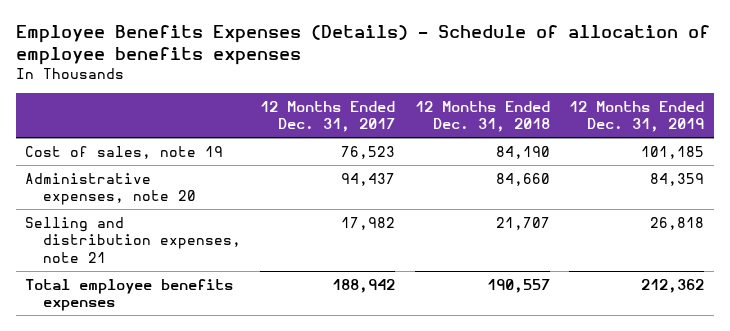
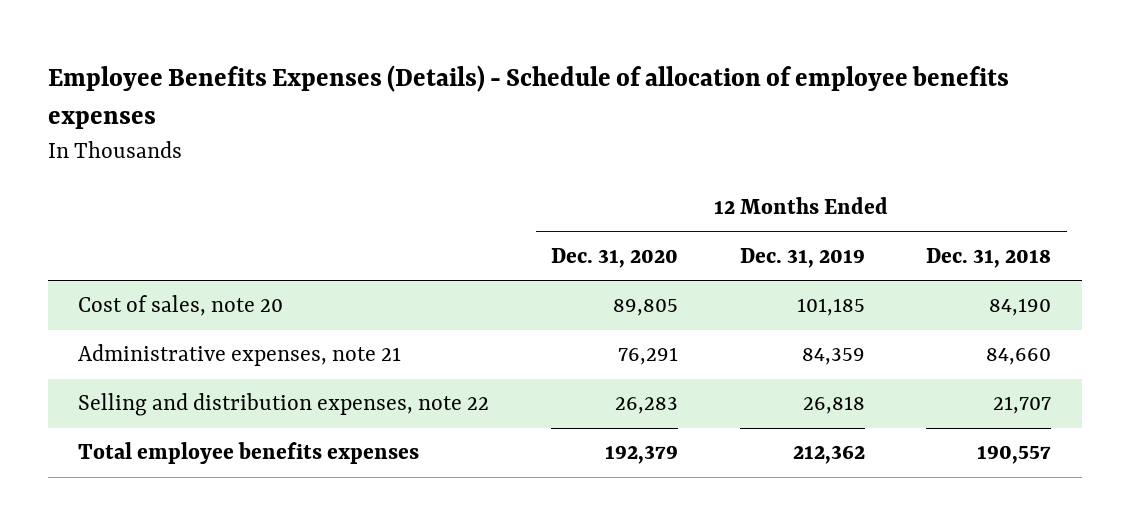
[260,100,396,133] 12 Months Ended Dec. 31, 2017 -> none
none -> [551,247,679,268] Dec. 31, 2020
[25,145,224,159] Cost of sales, note 19 -> [78,295,284,317] Cost of sales, note 20
[25,172,197,206] Administrative expenses, note 20 -> [78,344,402,367] Administrative expenses, note 21
[25,216,242,263] Selling and distribution expenses, note 21 -> [78,393,490,417] Selling and distribution expenses, note 22

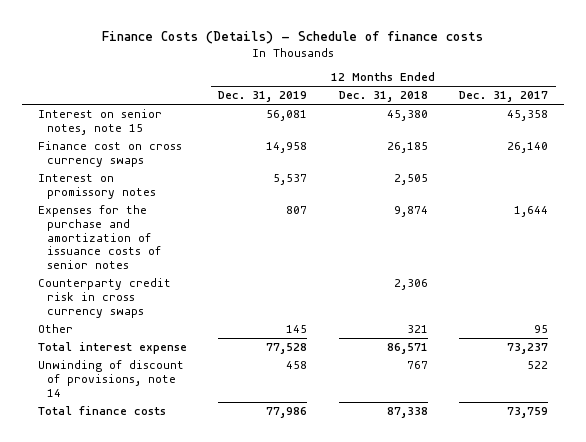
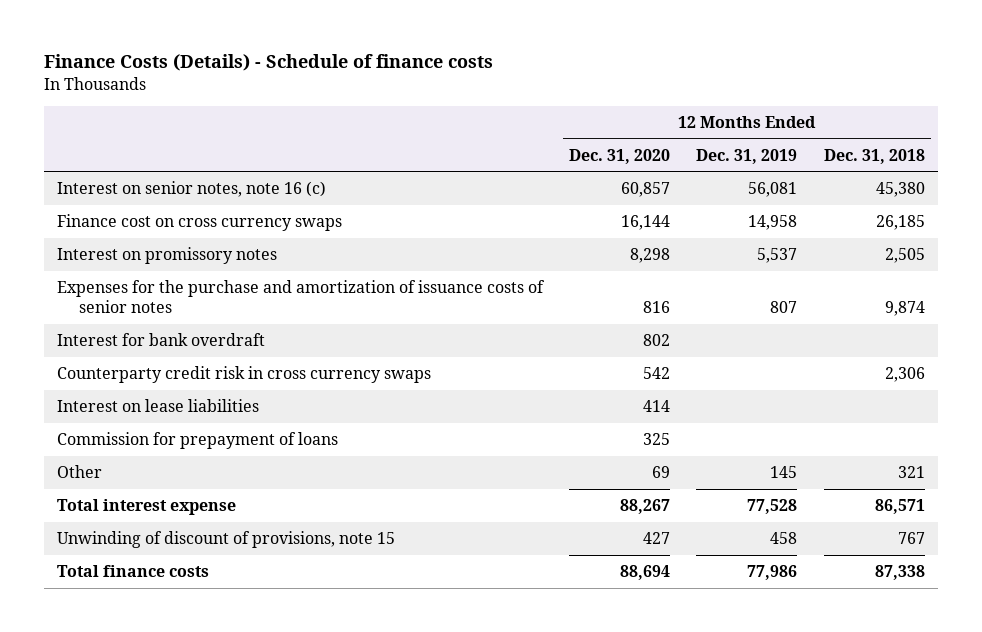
[459,91,549,103] Dec. 31, 2017 -> none
none -> [569,148,671,164] Dec. 31, 2020
[38,109,163,135] Interest on senior notes, note 15 -> [56,181,326,198] Interest on senior notes, note 16 (c)
none -> [56,333,265,347] Interest for bank overdraft
none -> [56,399,259,413] Interest on lease liabilities
none -> [56,432,338,450] Commission for prepayment of loans
[38,360,185,397] Unwinding of discount of provisions, note 14 -> [56,531,395,549] Unwinding of discount of provisions, note 15

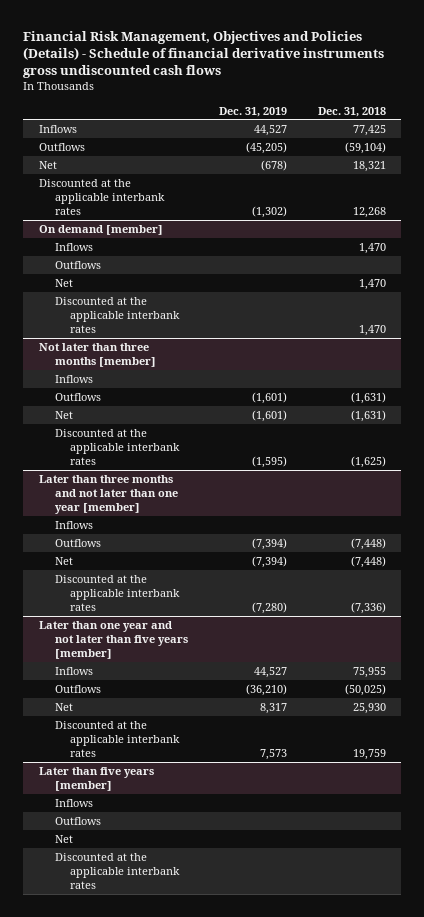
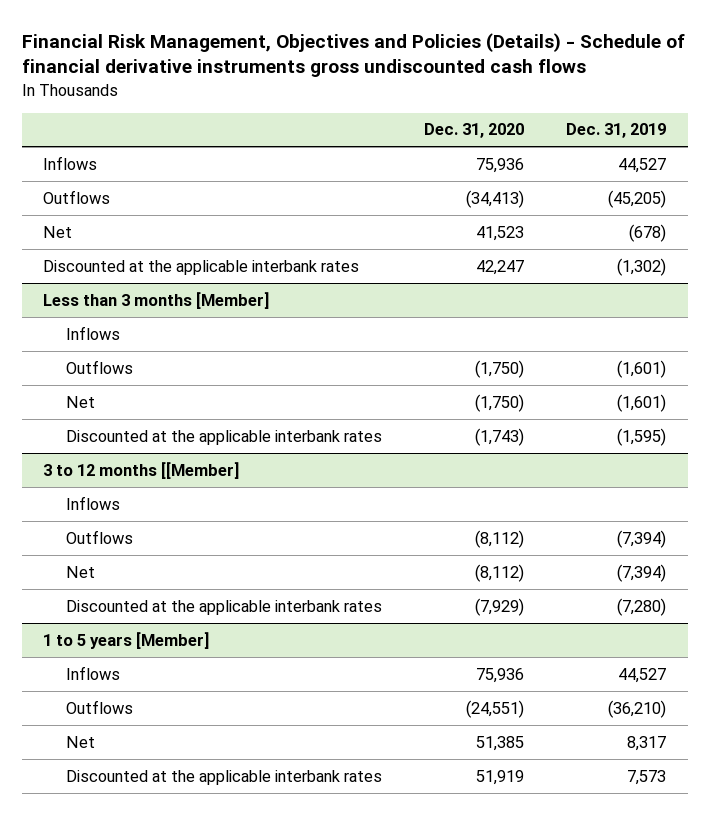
[317,106,386,117] Dec. 31, 2018 -> none
none -> [424,123,525,139] Dec. 31, 2020
[54,242,93,251] Inflows -> none
[54,260,101,269] Outflows -> none
[54,278,73,287] Net -> none
[54,296,181,333] Discounted at the applicable interbank rates -> none
[38,342,156,367] Not later than three months [member] -> none
[38,224,163,235] On demand [member] -> [42,291,270,309] Less than 3 months [Member]
[38,474,178,514] Later than three months and not later than one year [member] -> none
none -> [42,461,240,479] 3 to 12 months [[Member]
[38,620,188,659] Later than one year and not later than five years [member] -> none
none -> [42,631,210,649] 1 to 5 years [Member]
[38,766,154,791] Later than five years [member] -> none
[54,798,93,807] Inflows -> none
[54,816,101,825] Outflows -> none
[54,834,73,843] Net -> none
[54,852,181,889] Discounted at the applicable interbank rates -> none

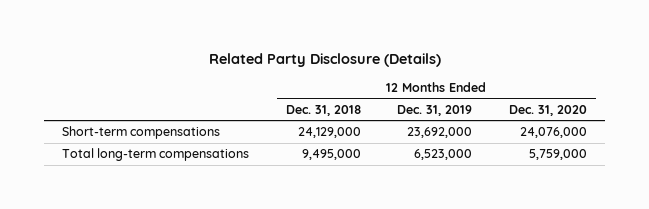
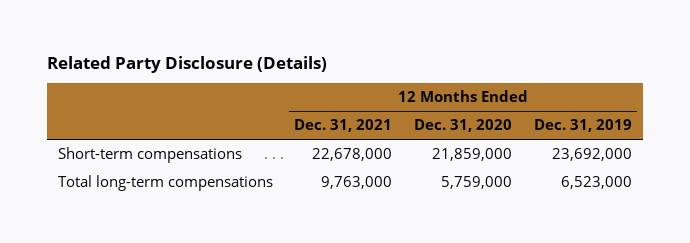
[285,104,361,116] Dec. 31, 2018 -> none
none -> [294,119,393,133] Dec. 31, 2021
[519,127,587,139] 24,076,000 -> [432,147,513,161] 21,859,000

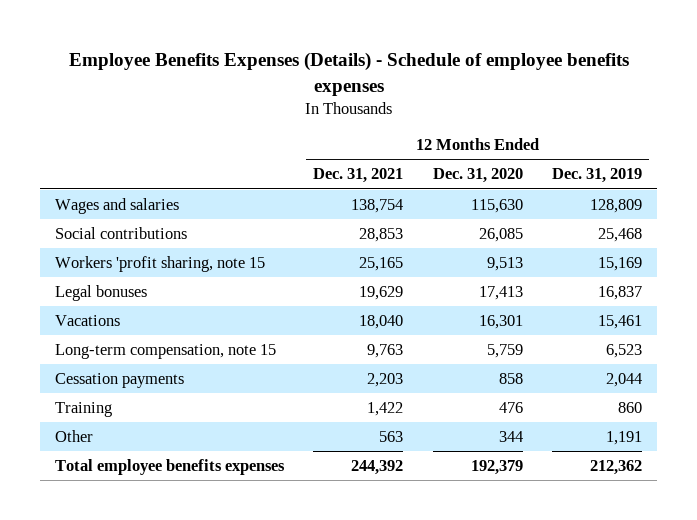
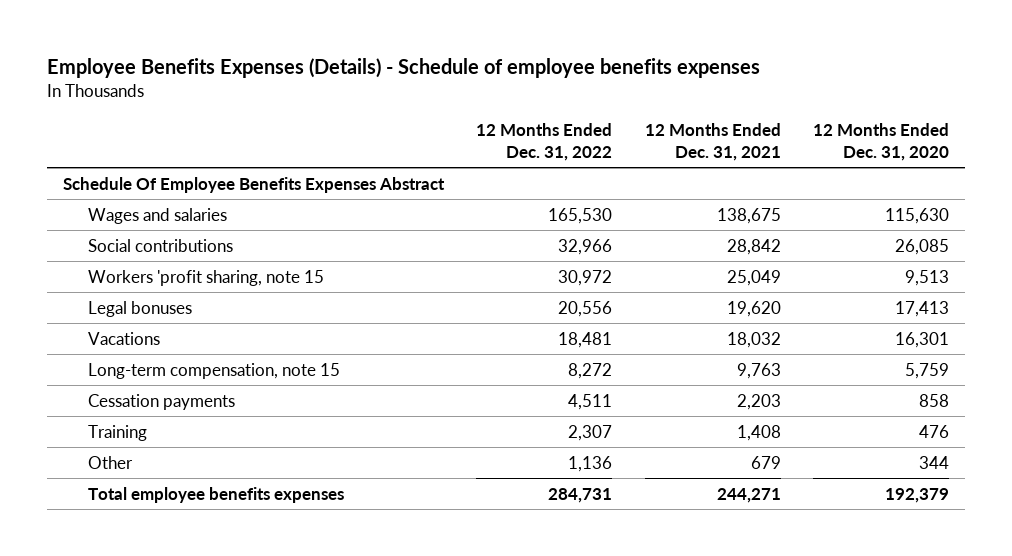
[552,168,643,184] Dec. 31, 2019 -> none
none -> [476,122,613,161] 12 Months Ended Dec. 31, 2022
none -> [63,176,446,193] Schedule Of Employee Benefits Expenses Abstract
[351,198,404,213] 138,754 -> [716,207,781,224] 138,675
[359,227,404,242] 28,853 -> [726,238,781,255] 28,842
[359,256,404,271] 25,165 -> [726,269,781,286] 25,049
[359,285,404,300] 19,629 -> [726,300,781,317] 19,620
[359,314,404,329] 18,040 -> [726,331,781,348] 18,032
[367,401,404,416] 1,422 -> [736,424,781,441] 1,408
[379,430,404,442] 563 -> [750,455,781,469] 679
[351,459,404,475] 244,392 -> [716,487,781,503] 244,271

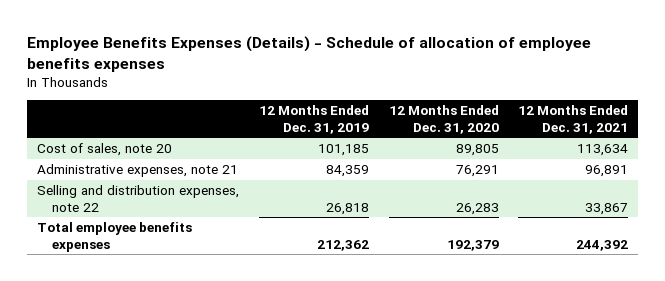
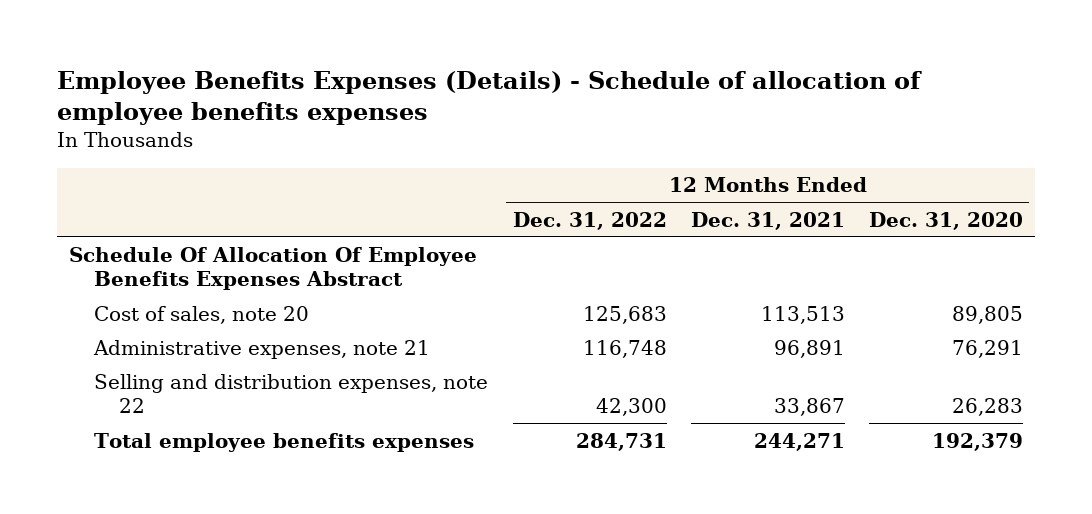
[258,105,369,134] 12 Months Ended Dec. 31, 2019 -> none
none -> [512,211,667,230] Dec. 31, 2022
none -> [69,246,478,290] Schedule Of Allocation Of Employee Benefits Expenses Abstract
[577,144,629,157] 113,634 -> [760,305,845,324] 113,513
[576,239,629,251] 244,392 -> [753,432,845,451] 244,271

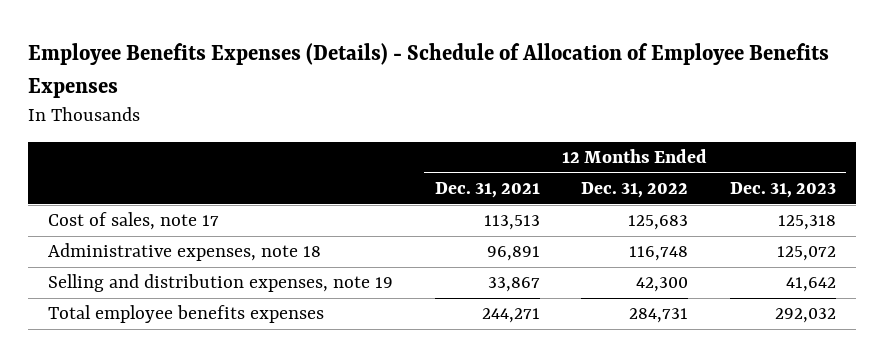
[57,70,923,126] Employee Benefits Expenses (Details) - Schedule of allocation of employee benefits expenses -> [27,43,829,98] Employee Benefits Expenses (Details) - Schedule of Allocation of Employee Benefits Expenses
[868,211,1023,230] Dec. 31, 2020 -> none
none -> [729,182,836,199] Dec. 31, 2023
[69,246,478,290] Schedule Of Allocation Of Employee Benefits Expenses Abstract -> none
[94,305,310,324] Cost of sales, note 20 -> [48,212,220,231] Cost of sales, note 17
[93,339,431,359] Administrative expenses, note 21 -> [48,243,322,262] Administrative expenses, note 18
[94,373,489,413] Selling and distribution expenses, note 22 -> [48,274,394,293] Selling and distribution expenses, note 19

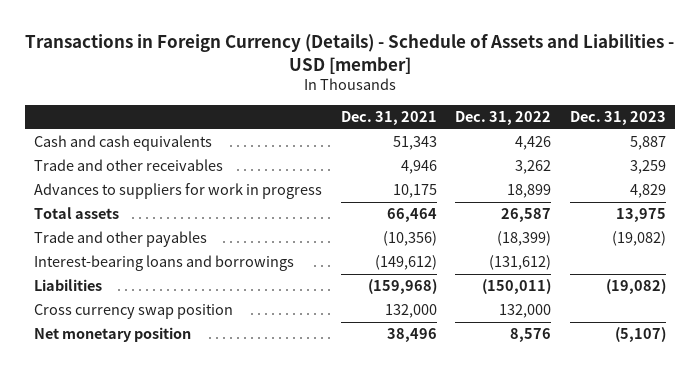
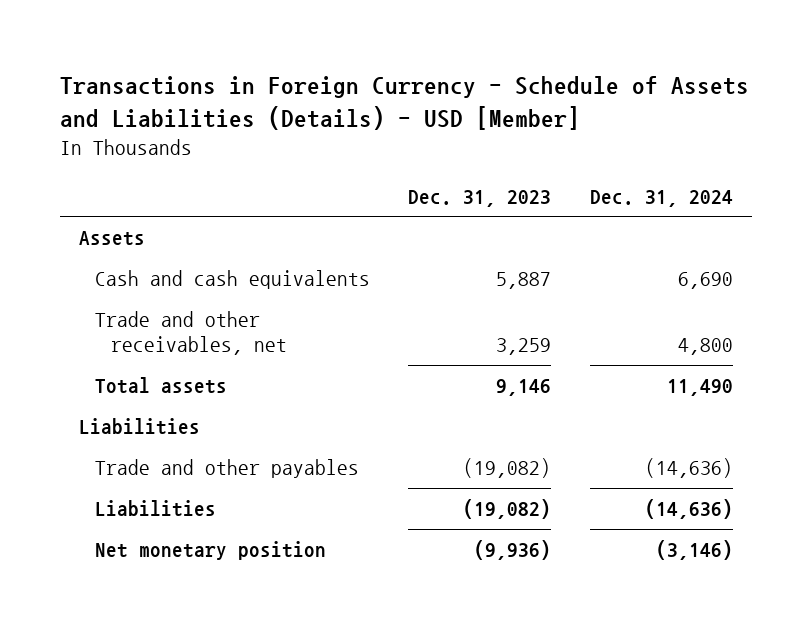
[25,33,675,74] Transactions in Foreign Currency (Details) - Schedule of Assets and Liabilities - USD [member] -> [60,75,750,130] Transactions in Foreign Currency - Schedule of Assets and Liabilities (Details) - USD [Member]
[340,111,437,126] Dec. 31, 2021 -> none
[455,111,552,126] Dec. 31, 2022 -> none
none -> [589,189,733,207] Dec. 31, 2024
none -> [79,231,146,247] Assets
[34,183,323,200] Advances to suppliers for work in progress -> none
[34,159,224,172] Trade and other receivables -> [95,311,287,356] Trade and other receivables, net
[615,208,666,223] 13,975 -> [496,379,552,397] 9,146
none -> [79,418,201,436] Liabilities
[34,255,295,272] Interest-bearing loans and borrowings -> none
[34,304,234,320] Cross currency swap position -> none
[614,327,666,343] (5,107) -> [474,540,552,561] (9,936)

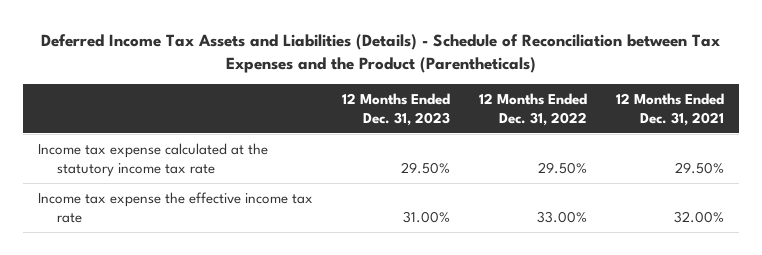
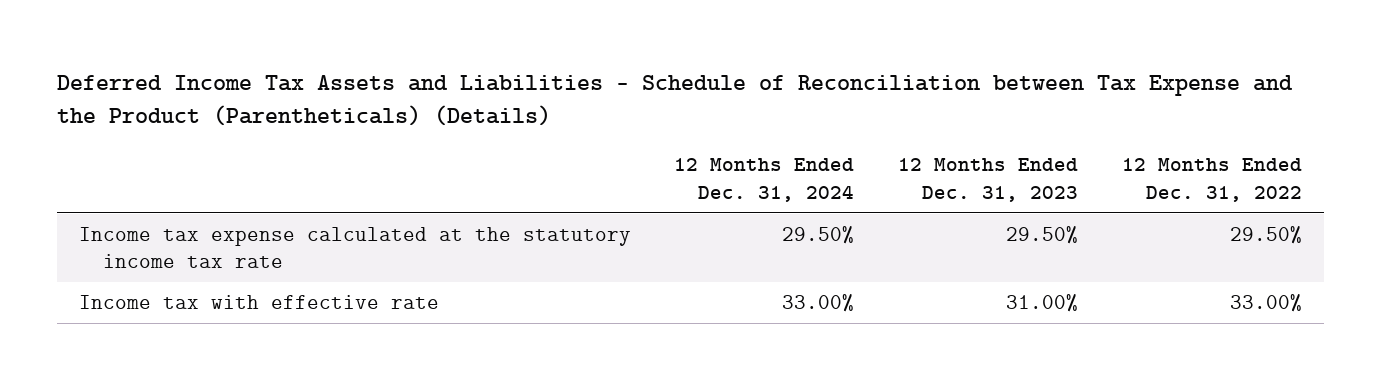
[40,33,720,73] Deferred Income Tax Assets and Liabilities (Details) - Schedule of Reconciliation between Tax Expenses and the Product (Parentheticals) -> [56,74,1293,126] Deferred Income Tax Assets and Liabilities - Schedule of Reconciliation between Tax Expense and the Product (Parentheticals) (Details)
[615,92,724,126] 12 Months Ended Dec. 31, 2021 -> none
none -> [674,158,855,202] 12 Months Ended Dec. 31, 2024
[37,192,313,223] Income tax expense the effective income tax rate -> [78,295,439,310] Income tax with effective rate

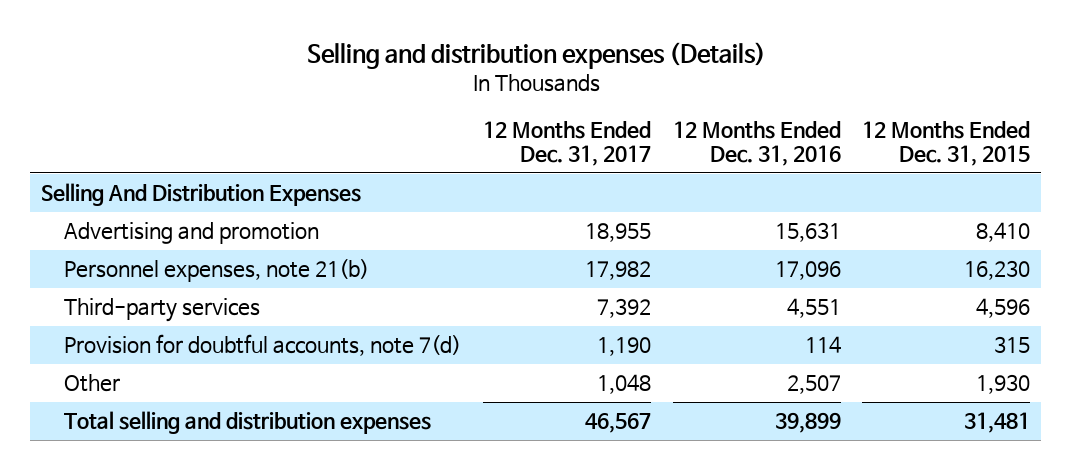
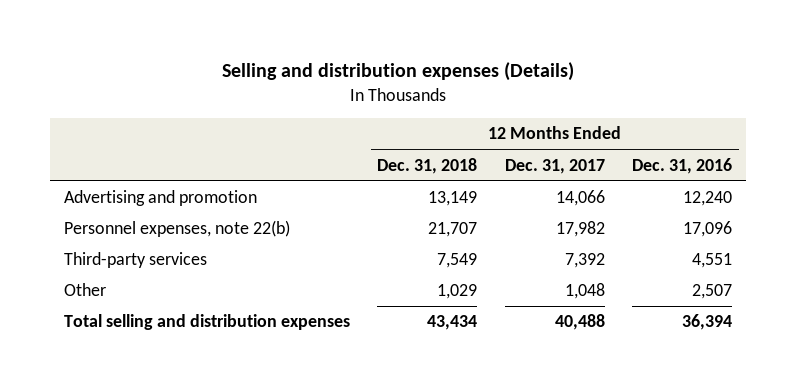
[862,120,1031,167] 12 Months Ended Dec. 31, 2015 -> none
none -> [377,157,478,174] Dec. 31, 2018
[40,183,361,207] Selling And Distribution Expenses -> none
[584,223,651,243] 18,955 -> [555,190,605,207] 14,066
[774,222,841,243] 15,631 -> [683,191,733,207] 12,240
[64,259,370,283] Personnel expenses, note 21(b) -> [63,220,290,238] Personnel expenses, note 22(b)
[64,334,462,357] Provision for doubtful accounts, note 7(d) -> none
[584,413,651,434] 46,567 -> [554,314,605,331] 40,488
[774,412,841,434] 39,899 -> [682,314,733,331] 36,394

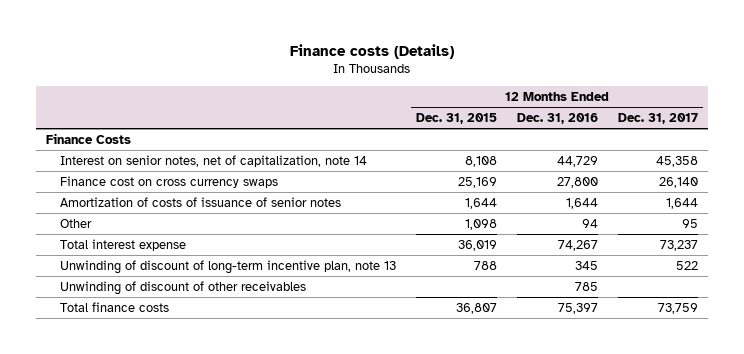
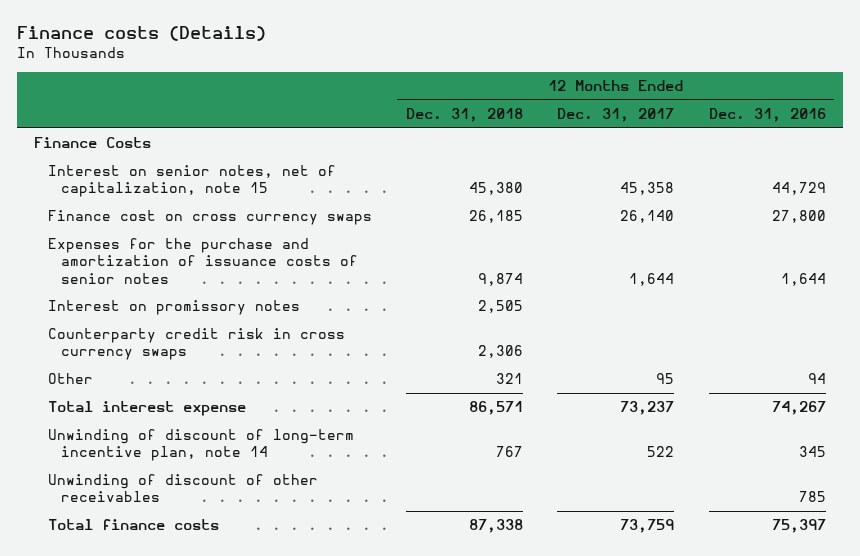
[415,113,497,125] Dec. 31, 2015 -> none
none -> [406,108,524,123] Dec. 31, 2018
[59,154,367,167] Interest on senior notes, net of capitalization, note 14 -> [47,165,336,198] Interest on senior notes, net of capitalization, note 15
[59,196,341,207] Amortization of costs of issuance of senior notes -> [47,238,359,284] Expenses for the purchase and amortization of issuance costs of senior notes
none -> [47,300,300,316] Interest on promissory notes
none -> [47,328,345,361] Counterparty credit risk in cross currency swaps
[59,259,396,274] Unwinding of discount of long-term incentive plan, note 13 -> [47,429,354,462] Unwinding of discount of long-term incentive plan, note 14

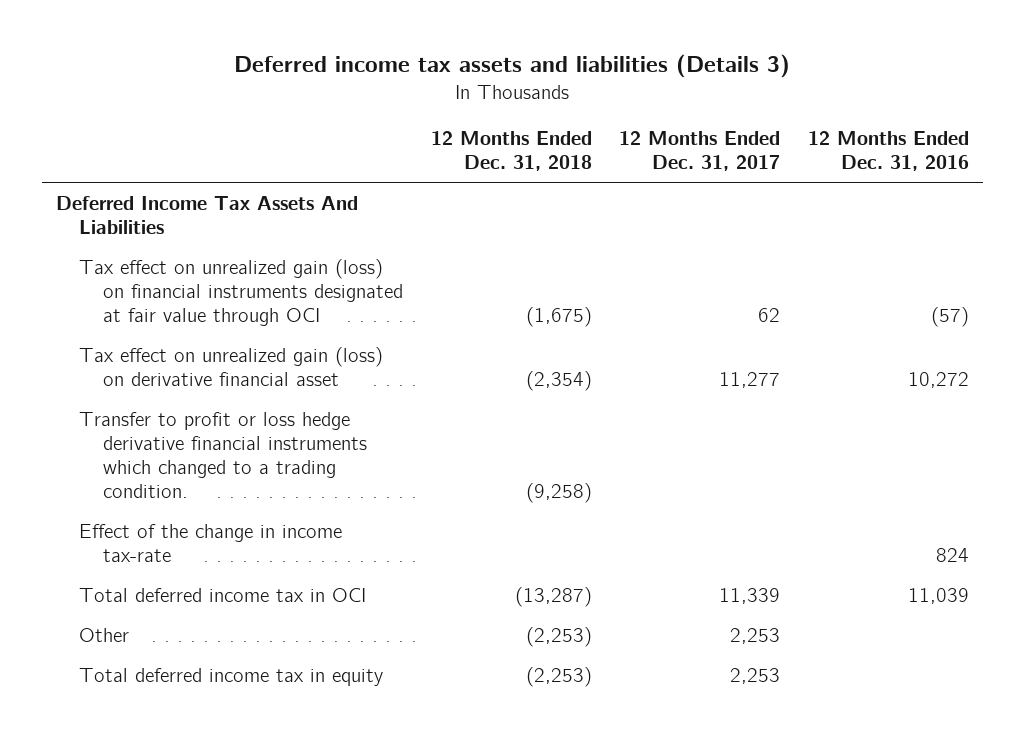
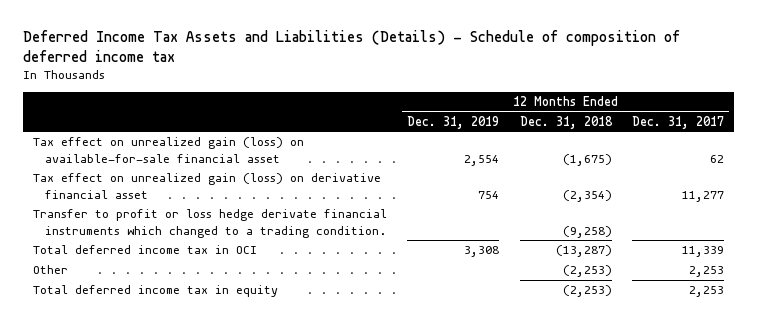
[234,54,791,79] Deferred income tax assets and liabilities (Details 3) -> [22,30,680,63] Deferred Income Tax Assets and Liabilities (Details) - Schedule of composition of deferred income tax
[808,130,970,171] 12 Months Ended Dec. 31, 2016 -> none
none -> [407,115,500,129] Dec. 31, 2019
[55,195,358,234] Deferred Income Tax Assets And Liabilities -> none
[79,258,404,326] Tax effect on unrealized gain (loss) on financial instruments designated at fair value through OCI -> [32,137,304,163] Tax effect on unrealized gain (loss) on available-for-sale financial asset
[79,523,343,562] Effect of the change in income tax-rate -> none
[79,411,368,499] Transfer to profit or loss hedge derivative financial instruments which changed to a trading condition. -> [32,209,387,238] Transfer to profit or loss hedge derivate financial instruments which changed to a trading condition.

